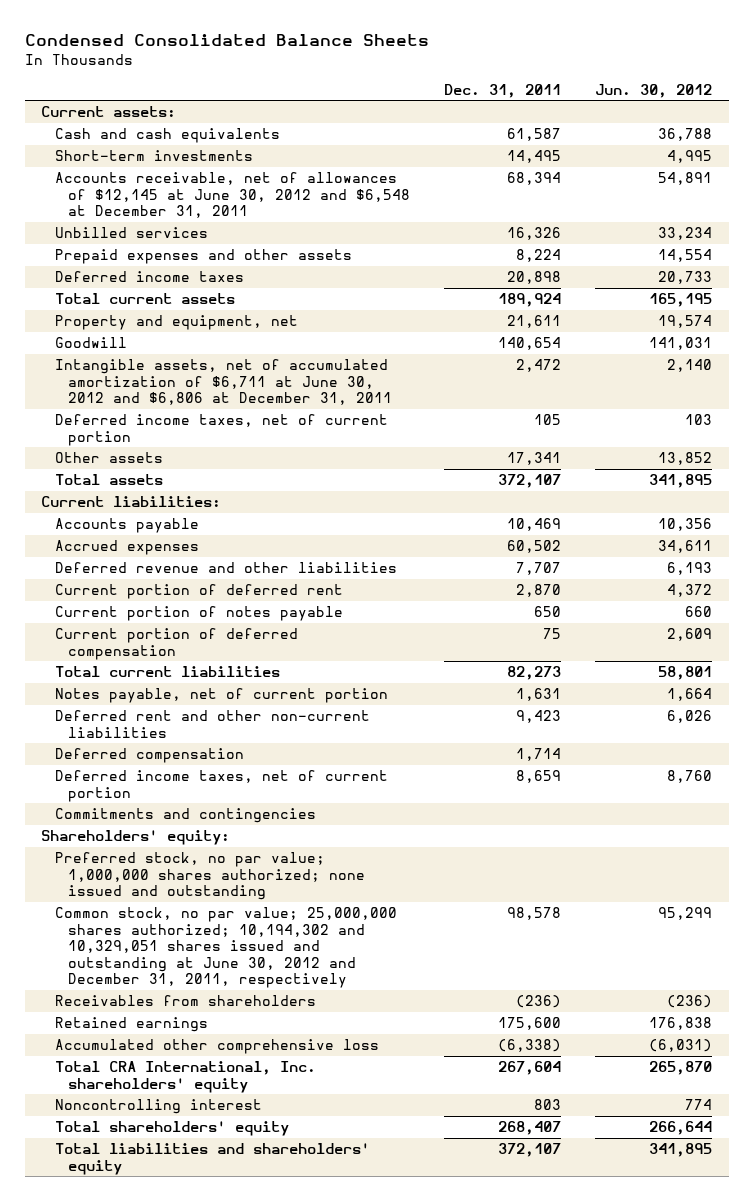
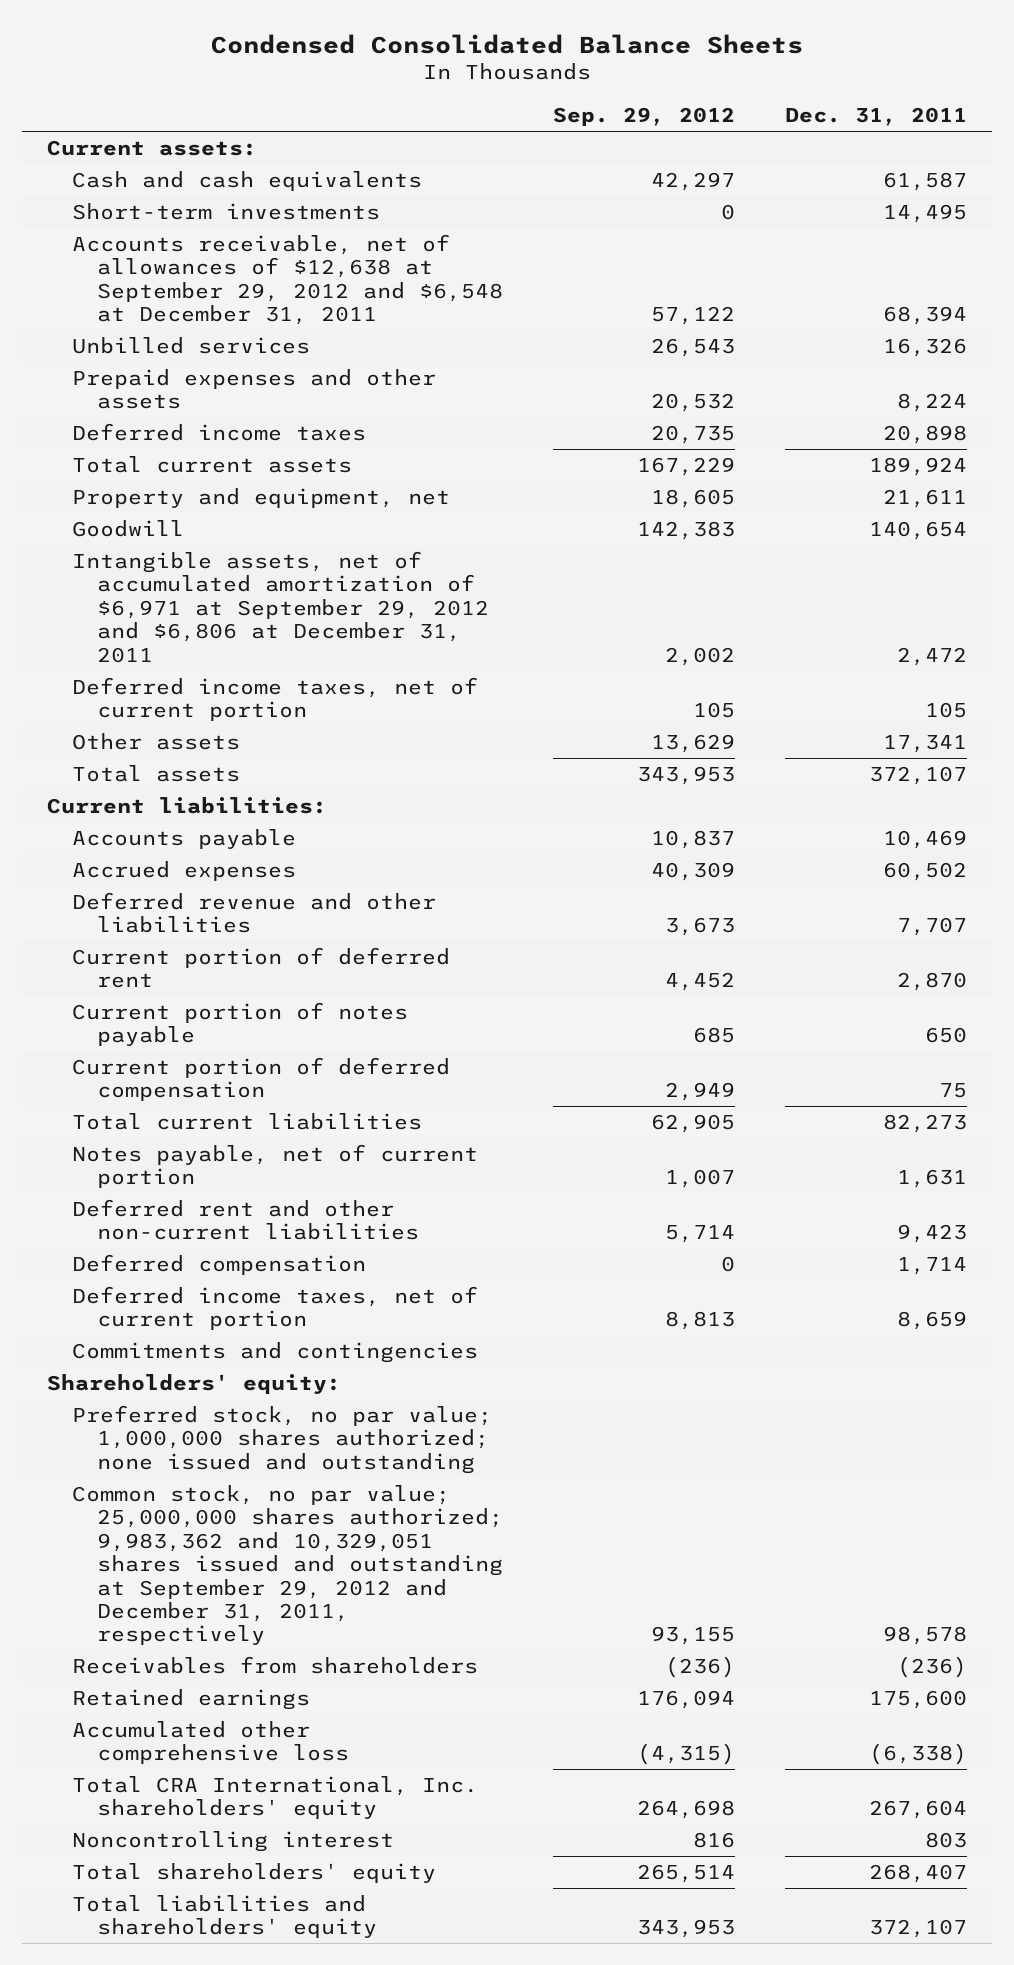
[595,83,713,98] Jun. 30, 2012 -> none
none -> [552,107,735,127] Sep. 29, 2012
[54,172,411,219] Accounts receivable, net of allowances of $12,145 at June 30, 2012 and $6,548 at December 31, 2011 -> [71,233,503,326] Accounts receivable, net of allowances of $12,638 at September 29, 2012 and $6,548 at December 31, 2011
[54,359,393,406] Intangible assets, net of accumulated amortization of $6,711 at June 30, 2012 and $6,806 at December 31, 2011 -> [71,550,489,663] Intangible assets, net of accumulated amortization of $6,971 at September 29, 2012 and $6,806 at December 31, 2011
[54,907,397,988] Common stock, no par value; 25,000,000 shares authorized; 10,194,302 and 10,329,051 shares issued and outstanding at June 30, 2012 and December 31, 2011, respectively -> [71,1484,503,1646] Common stock, no par value; 25,000,000 shares authorized; 9,983,362 and 10,329,051 shares issued and outstanding at September 29, 2012 and December 31, 2011, respectively

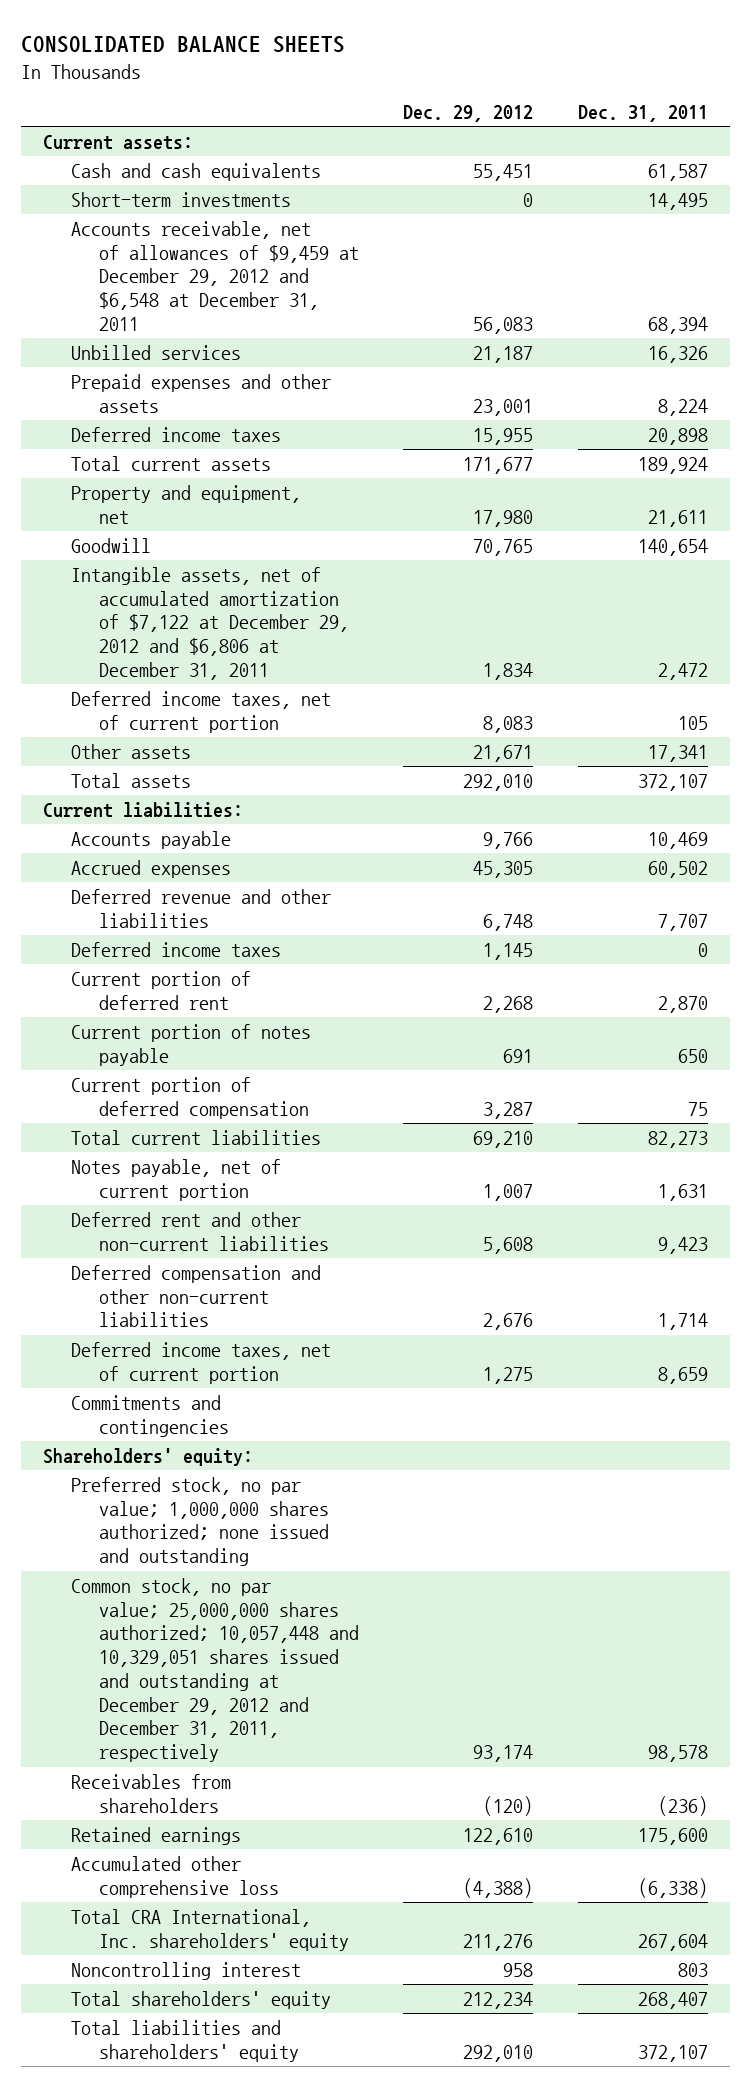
[210,33,803,54] Condensed Consolidated Balance Sheets -> [20,36,345,54] CONSOLIDATED BALANCE SHEETS
[552,107,735,127] Sep. 29, 2012 -> none
none -> [403,105,534,123] Dec. 29, 2012
[71,233,503,326] Accounts receivable, net of allowances of $12,638 at September 29, 2012 and $6,548 at December 31, 2011 -> [71,220,360,331] Accounts receivable, net of allowances of $9,459 at December 29, 2012 and $6,548 at December 31, 2011
[71,550,489,663] Intangible assets, net of accumulated amortization of $6,971 at September 29, 2012 and $6,806 at December 31, 2011 -> [71,566,350,680] Intangible assets, net of accumulated amortization of $7,122 at December 29, 2012 and $6,806 at December 31, 2011
none -> [71,941,282,957] Deferred income taxes
[71,1253,366,1275] Deferred compensation -> [71,1264,322,1328] Deferred compensation and other non-current liabilities
[71,1484,503,1646] Common stock, no par value; 25,000,000 shares authorized; 9,983,362 and 10,329,051 shares issued and outstanding at September 29, 2012 and December 31, 2011, respectively -> [71,1577,360,1763] Common stock, no par value; 25,000,000 shares authorized; 10,057,448 and 10,329,051 shares issued and outstanding at December 29, 2012 and December 31, 2011, respectively

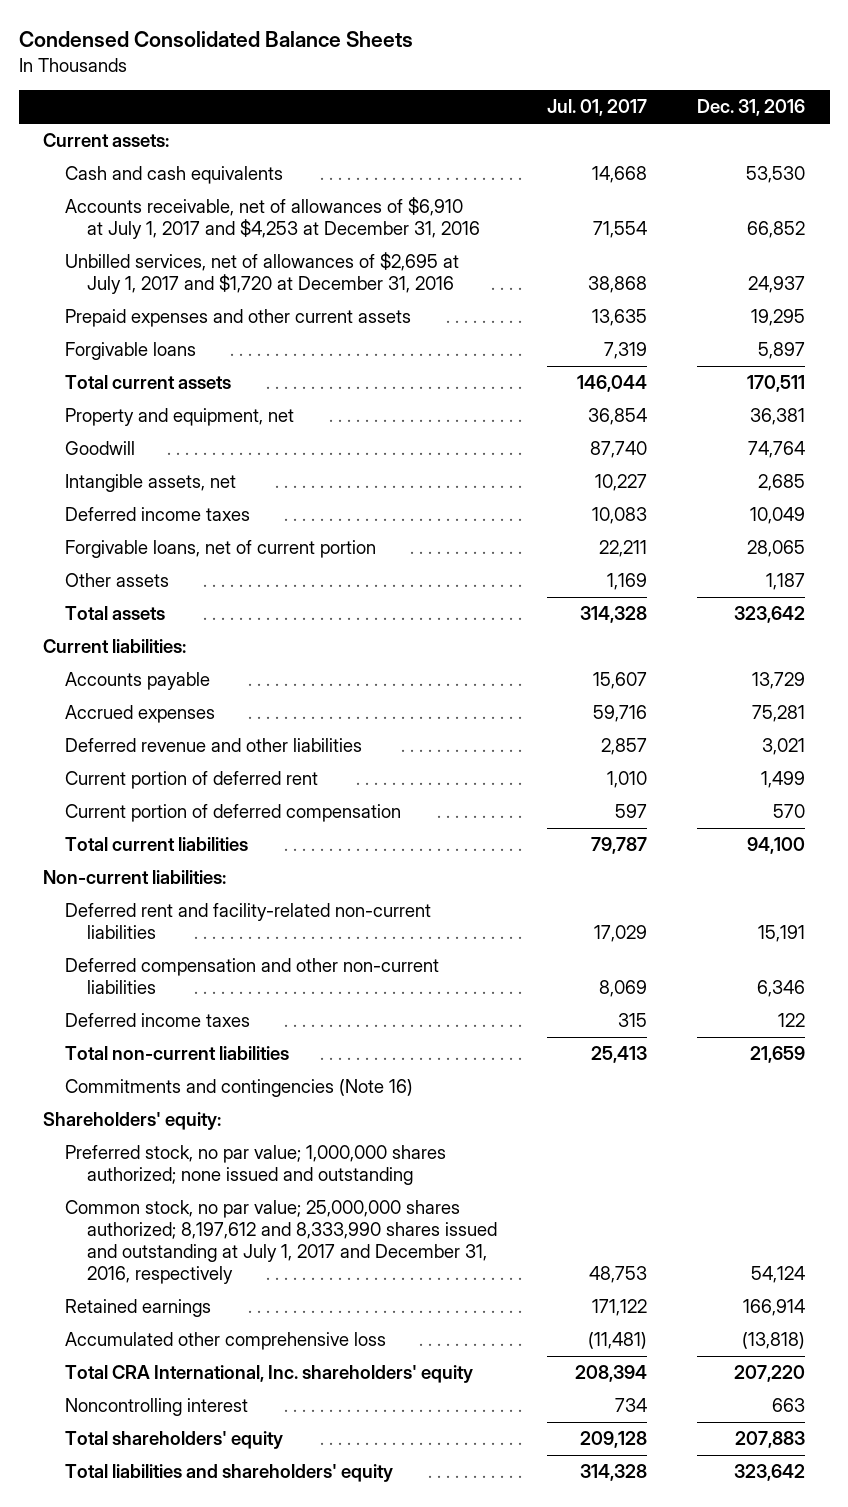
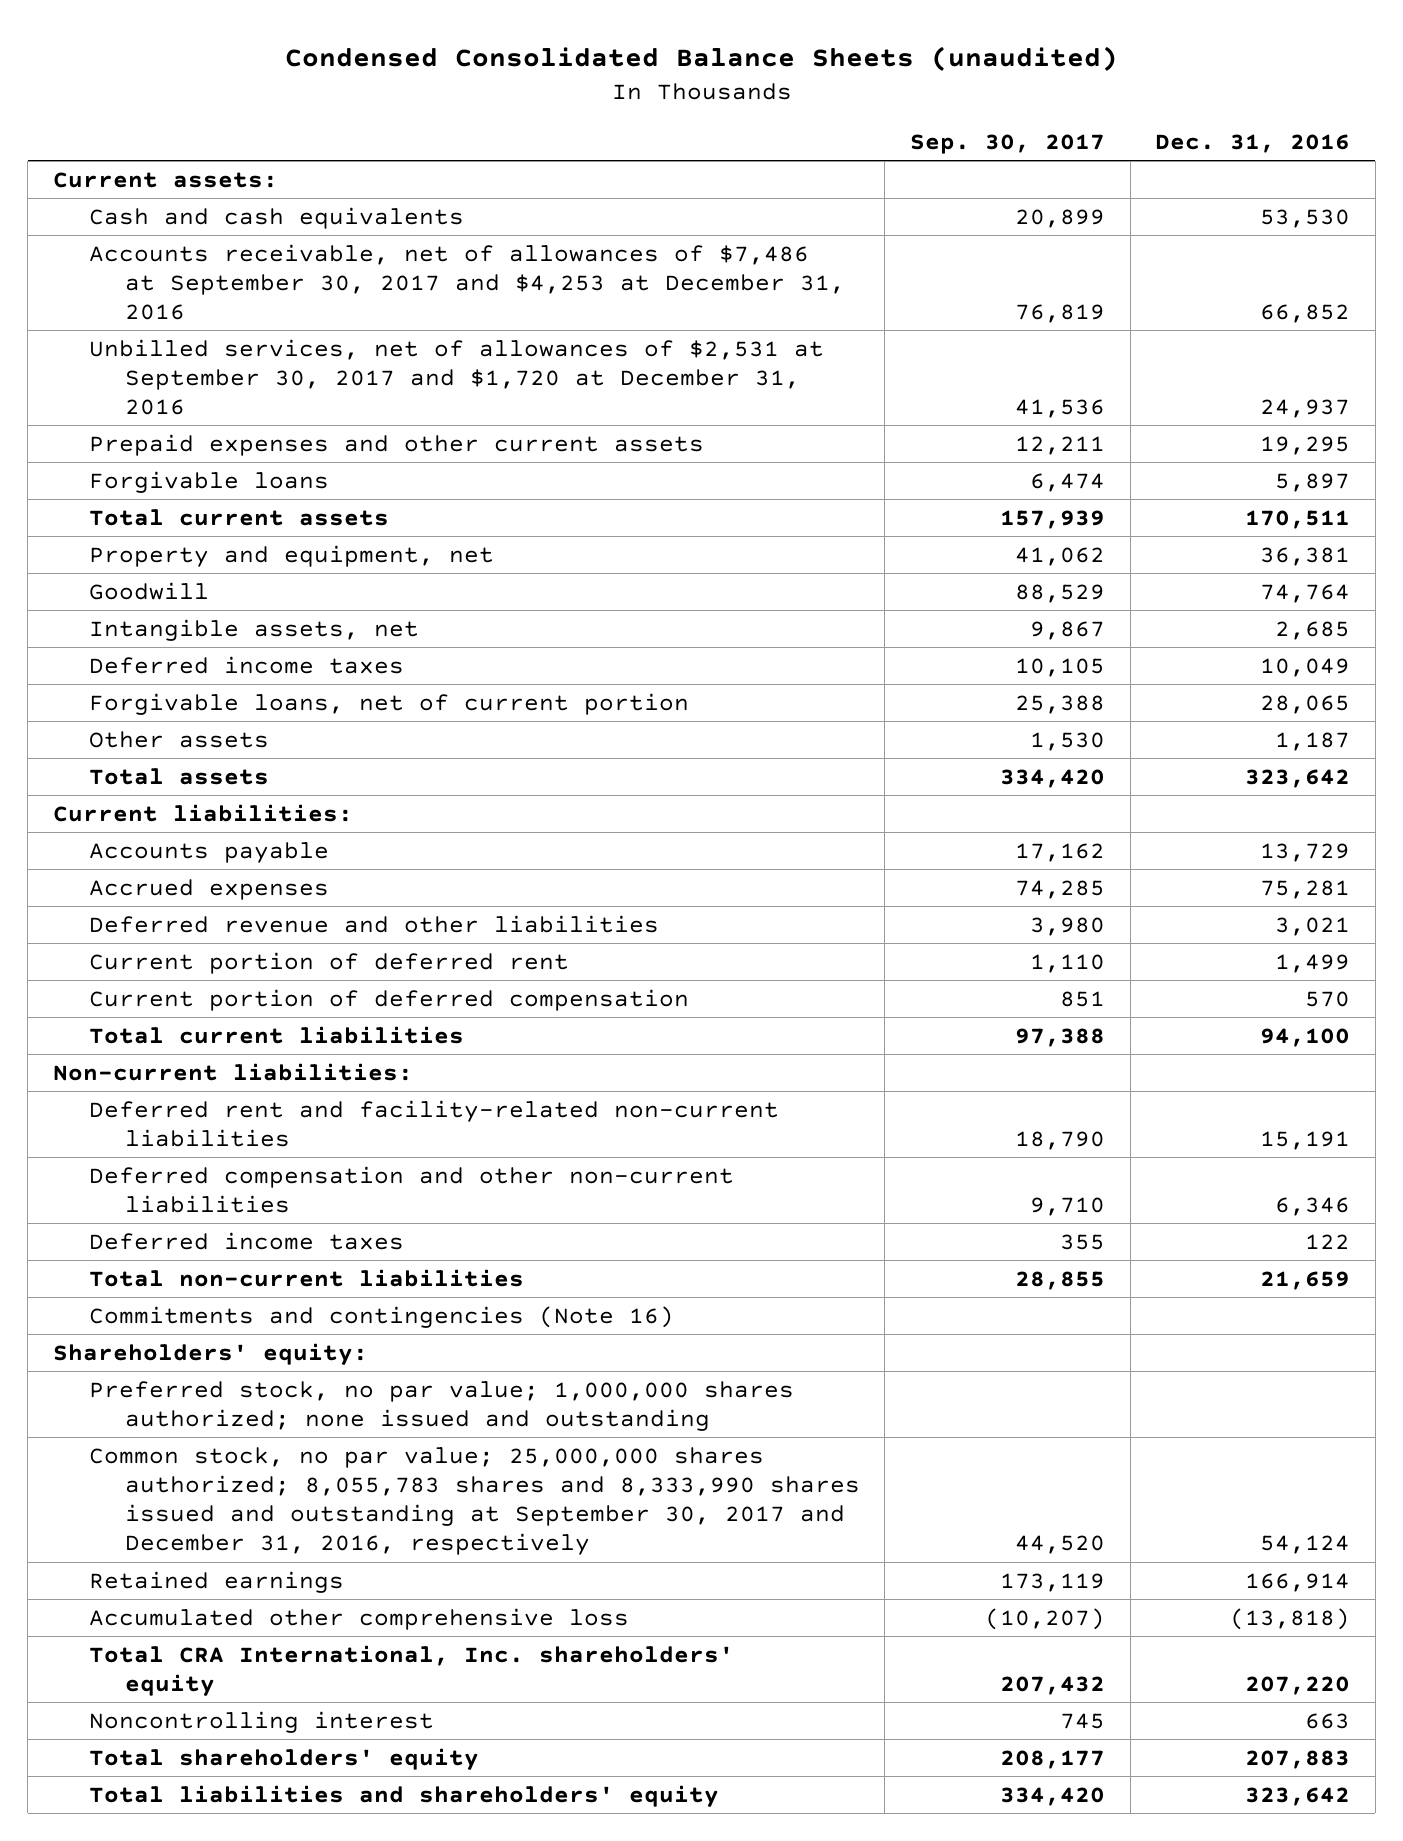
[18,31,413,48] Condensed Consolidated Balance Sheets -> [284,45,1118,71] Condensed Consolidated Balance Sheets (unaudited)
[546,99,647,117] Jul. 01, 2017 -> none
none -> [909,133,1105,154] Sep. 30, 2017
[65,197,481,240] Accounts receivable, net of allowances of $6,910 at July 1, 2017 and $4,253 at December 31, 2016 -> [88,243,845,321] Accounts receivable, net of allowances of $7,486 at September 30, 2017 and $4,253 at December 31, 2016
[65,252,460,295] Unbilled services, net of allowances of $2,695 at July 1, 2017 and $1,720 at December 31, 2016 -> [88,338,824,416] Unbilled services, net of allowances of $2,531 at September 30, 2017 and $1,720 at December 31, 2016
[65,1200,498,1284] Common stock, no par value; 25,000,000 shares authorized; 8,197,612 and 8,333,990 shares issued and outstanding at July 1, 2017 and December 31, 2016, respectively -> [88,1446,860,1556] Common stock, no par value; 25,000,000 shares authorized; 8,055,783 shares and 8,333,990 shares issued and outstanding at September 30, 2017 and December 31, 2016, respectively

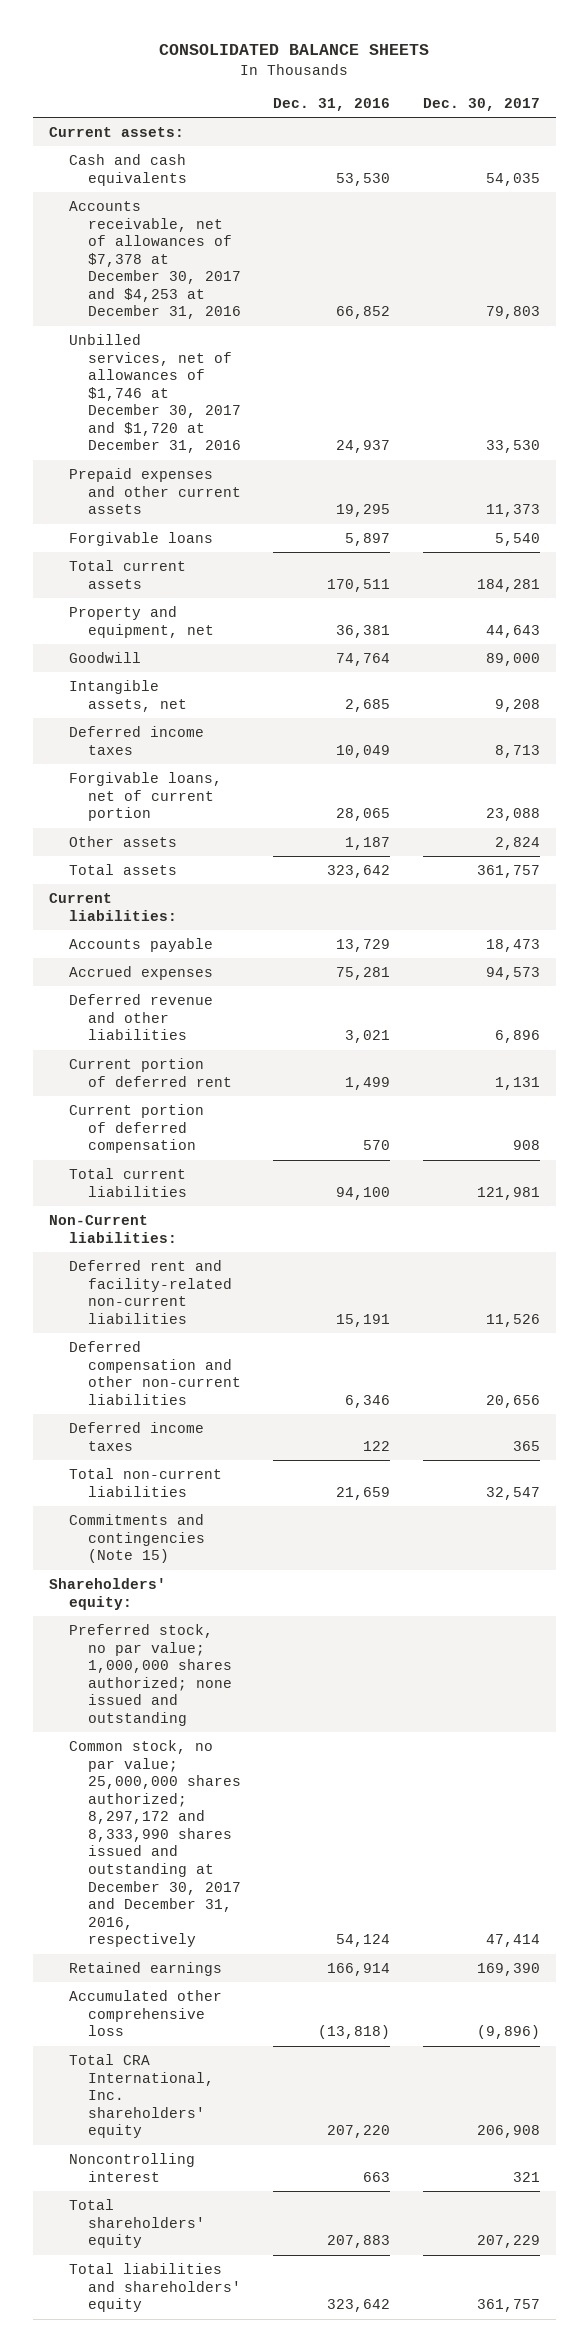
[284,45,1118,71] Condensed Consolidated Balance Sheets (unaudited) -> [159,44,430,56] CONSOLIDATED BALANCE SHEETS
[909,133,1105,154] Sep. 30, 2017 -> none
none -> [422,98,540,112] Dec. 30, 2017
[88,243,845,321] Accounts receivable, net of allowances of $7,486 at September 30, 2017 and $4,253 at December 31, 2016 -> [68,200,242,320] Accounts receivable, net of allowances of $7,378 at December 30, 2017 and $4,253 at December 31, 2016
[88,338,824,416] Unbilled services, net of allowances of $2,531 at September 30, 2017 and $1,720 at December 31, 2016 -> [68,333,242,454] Unbilled services, net of allowances of $1,746 at December 30, 2017 and $1,720 at December 31, 2016
[53,1062,414,1081] Non-current liabilities: -> [48,1214,177,1243] Non-Current liabilities:
[88,1305,674,1328] Commitments and contingencies (Note 16) -> [68,1513,206,1564] Commitments and contingencies (Note 15)
[88,1446,860,1556] Common stock, no par value; 25,000,000 shares authorized; 8,055,783 shares and 8,333,990 shares issued and outstanding at September 30, 2017 and December 31, 2016, respectively -> [68,1739,242,1948] Common stock, no par value; 25,000,000 shares authorized; 8,297,172 and 8,333,990 shares issued and outstanding at December 30, 2017 and December 31, 2016, respectively

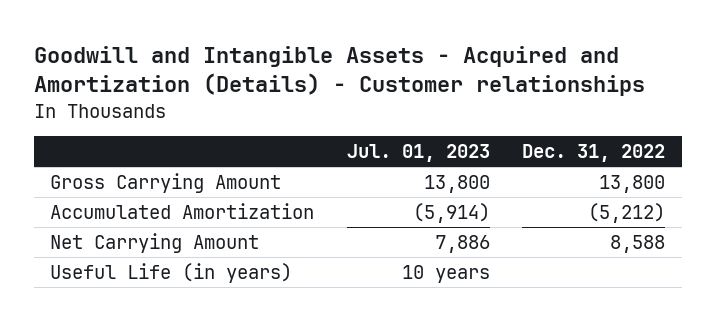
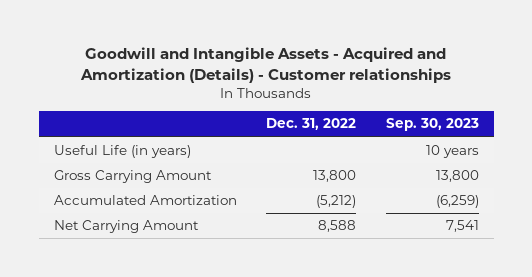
[346,144,490,163] Jul. 01, 2023 -> none
none -> [385,118,479,132] Sep. 30, 2023
[50,262,293,283] Useful Life (in years) -> [53,145,191,159] Useful Life (in years)

